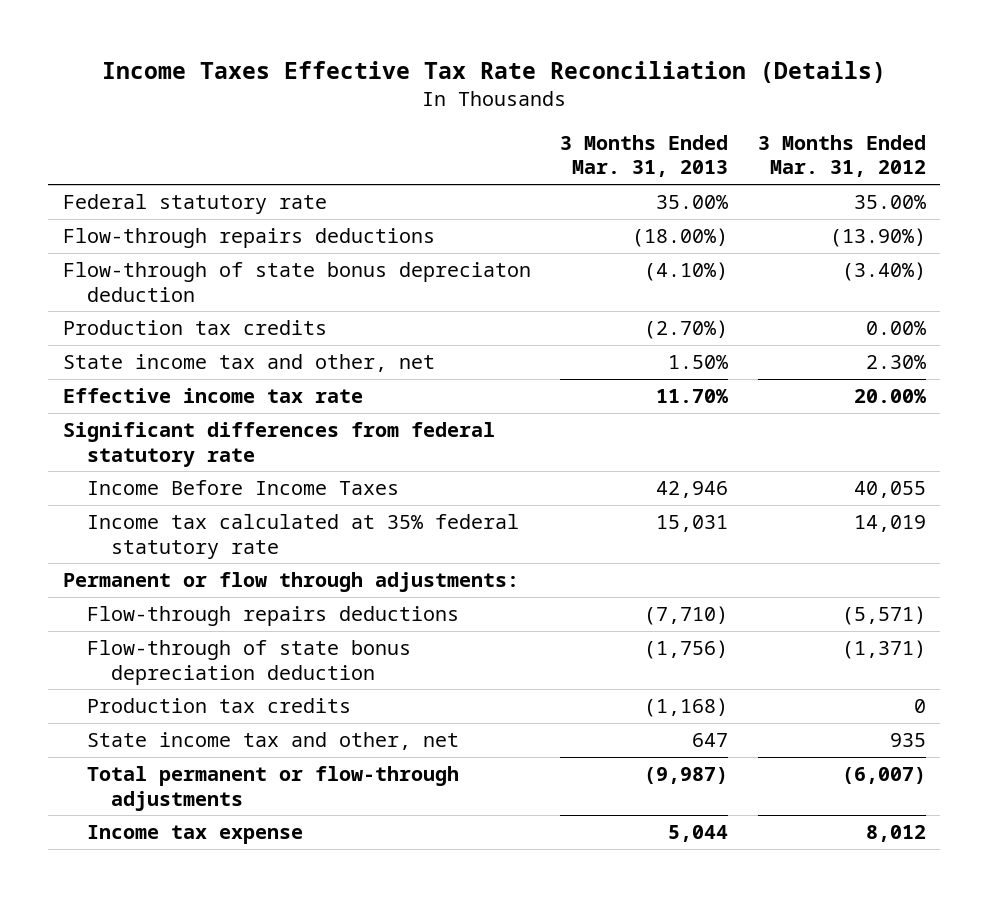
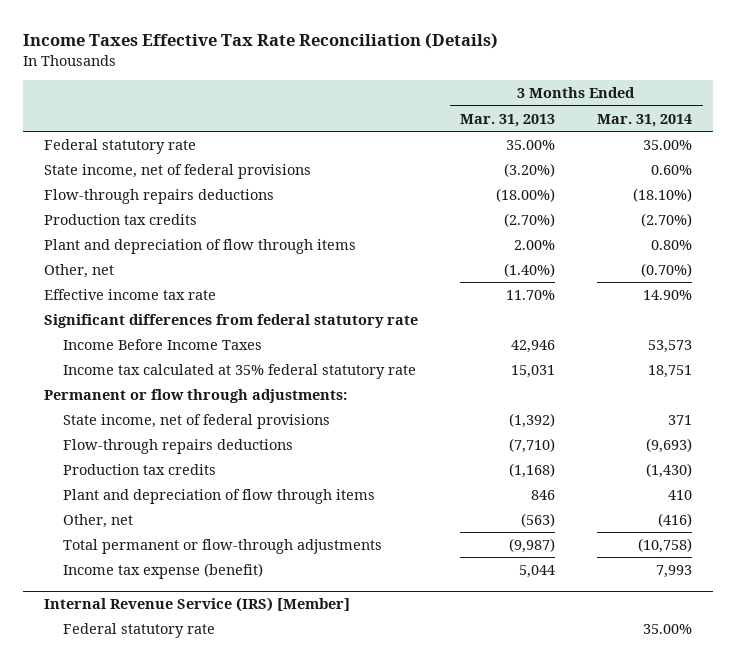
[757,134,926,178] 3 Months Ended Mar. 31, 2012 -> none
none -> [597,113,693,127] Mar. 31, 2014
none -> [44,163,312,179] State income, net of federal provisions
[62,261,531,302] Flow-through of state bonus depreciaton deduction -> none
[62,353,435,372] State income tax and other, net -> none
none -> [44,238,357,254] Plant and depreciation of flow through items
none -> [44,263,115,278] Other, net
none -> [62,413,330,429] State income, net of federal provisions
[87,639,412,685] Flow-through of state bonus depreciation deduction -> none
[87,731,460,750] State income tax and other, net -> none
none -> [62,488,375,504] Plant and depreciation of flow through items
none -> [62,513,133,528] Other, net
[87,824,304,844] Income tax expense -> [62,562,263,579] Income tax expense (benefit)
none -> [44,596,351,612] Internal Revenue Service (IRS) [Member]
none -> [62,622,215,638] Federal statutory rate

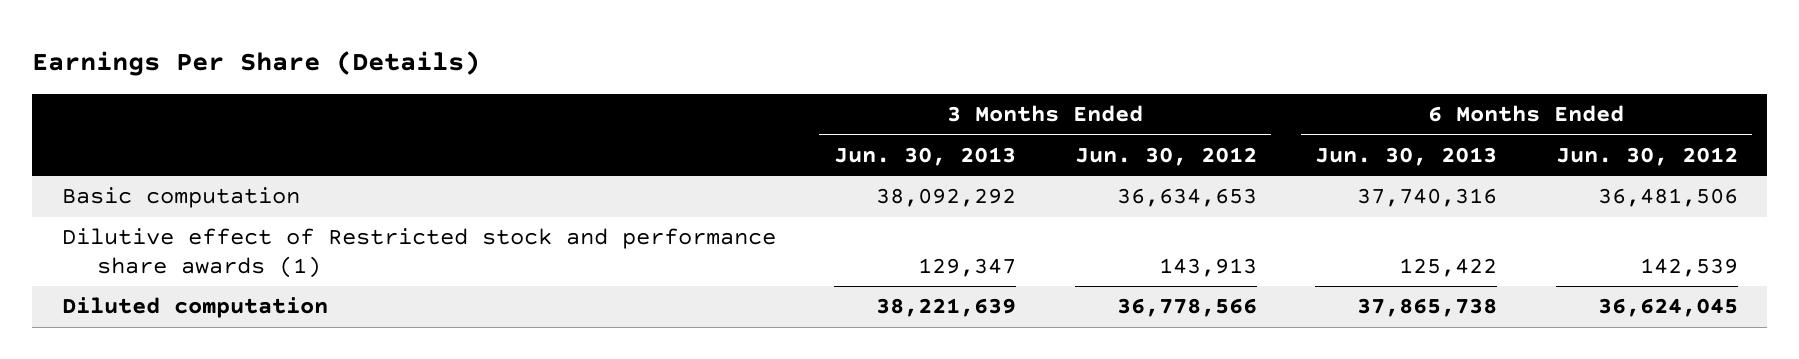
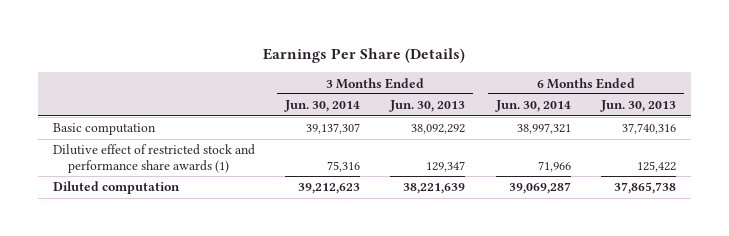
[1074,147,1257,167] Jun. 30, 2012 -> none
[1555,147,1738,167] Jun. 30, 2012 -> none
none -> [284,100,361,113] Jun. 30, 2014
none -> [494,100,571,113] Jun. 30, 2014
[61,228,776,279] Dilutive effect of Restricted stock and performance share awards (1) -> [52,144,255,174] Dilutive effect of restricted stock and performance share awards (1)

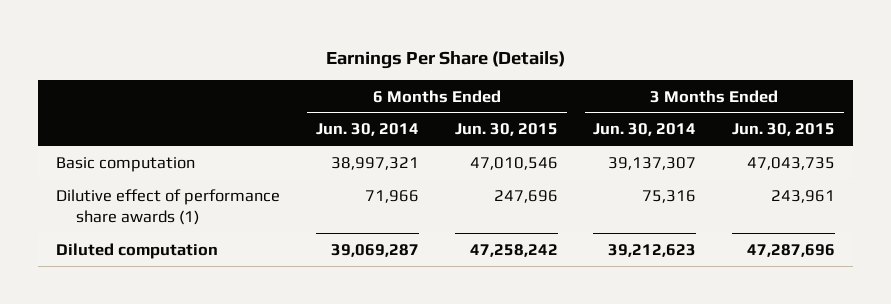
[389,100,466,113] Jun. 30, 2013 -> none
[600,100,677,113] Jun. 30, 2013 -> none
none -> [454,123,558,137] Jun. 30, 2015
none -> [732,123,836,137] Jun. 30, 2015
[52,144,255,174] Dilutive effect of restricted stock and performance share awards (1) -> [56,188,281,225] Dilutive effect of performance share awards (1)

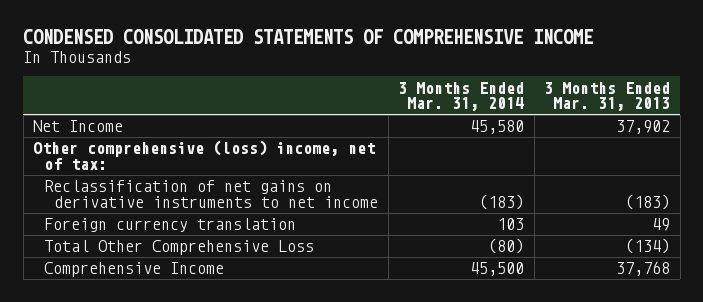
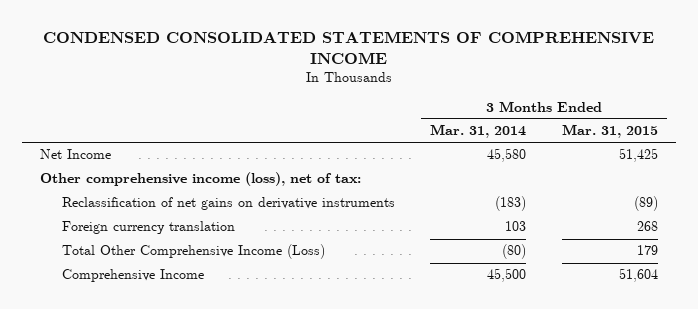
[544,81,671,112] 3 Months Ended Mar. 31, 2013 -> none
none -> [561,124,658,139] Mar. 31, 2015
[33,140,376,171] Other comprehensive (loss) income, net of tax: -> [40,172,362,187] Other comprehensive income (loss), net of tax:
[43,180,379,209] Reclassification of net gains on derivative instruments to net income -> [61,197,395,211] Reclassification of net gains on derivative instruments
[43,240,314,256] Total Other Comprehensive Loss -> [61,244,325,260] Total Other Comprehensive Income (Loss)

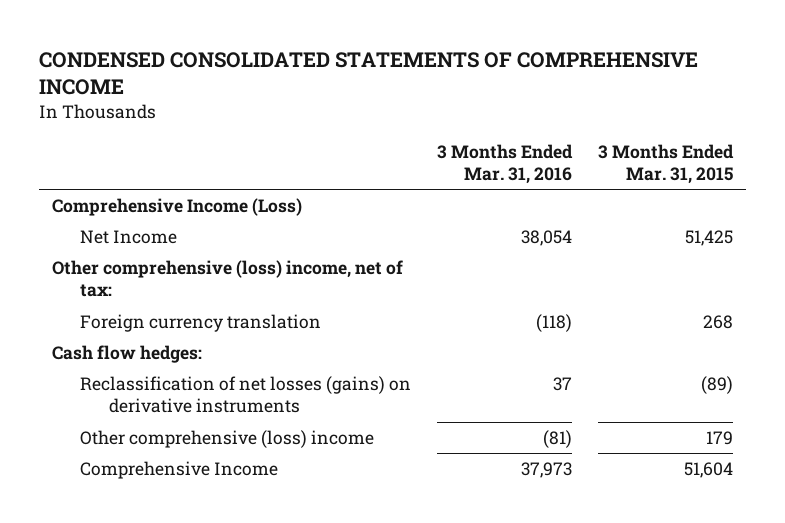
[430,124,527,139] Mar. 31, 2014 -> none
none -> [437,143,574,185] 3 Months Ended Mar. 31, 2016
none -> [52,198,303,217] Comprehensive Income (Loss)
[61,197,395,211] Reclassification of net gains on derivative instruments -> none
[40,172,362,187] Other comprehensive income (loss), net of tax: -> [52,260,404,298] Other comprehensive (loss) income, net of tax:
none -> [52,345,203,364] Cash flow hedges:
none -> [80,376,412,414] Reclassification of net losses (gains) on derivative instruments
[61,244,325,260] Total Other Comprehensive Income (Loss) -> [80,430,375,449] Other comprehensive (loss) income

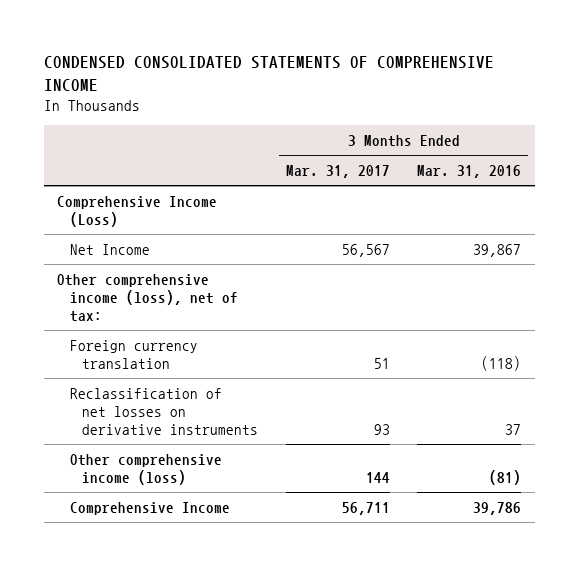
[598,143,735,185] 3 Months Ended Mar. 31, 2015 -> none
none -> [285,165,390,179] Mar. 31, 2017
[521,230,573,247] 38,054 -> [473,243,522,257] 39,867
[52,260,404,298] Other comprehensive (loss) income, net of tax: -> [57,273,238,323] Other comprehensive income (loss), net of tax:
[52,345,203,364] Cash flow hedges: -> none
[80,376,412,414] Reclassification of net losses (gains) on derivative instruments -> [69,387,259,436] Reclassification of net losses on derivative instruments
[80,430,375,449] Other comprehensive (loss) income -> [69,453,222,485] Other comprehensive income (loss)
[521,462,573,479] 37,973 -> [473,501,522,515] 39,786

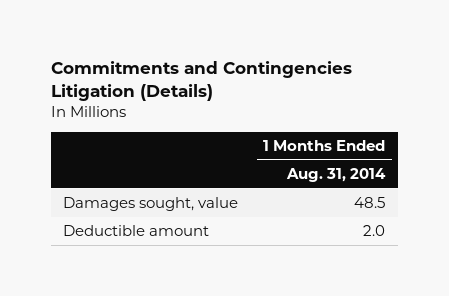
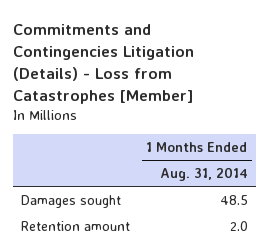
[50,60,352,101] Commitments and Contingencies Litigation (Details) -> [13,24,195,105] Commitments and Contingencies Litigation (Details) - Loss from Catastrophes [Member]
[63,197,239,212] Damages sought, value -> [21,194,122,208] Damages sought
[63,225,210,237] Deductible amount -> [21,220,131,231] Retention amount

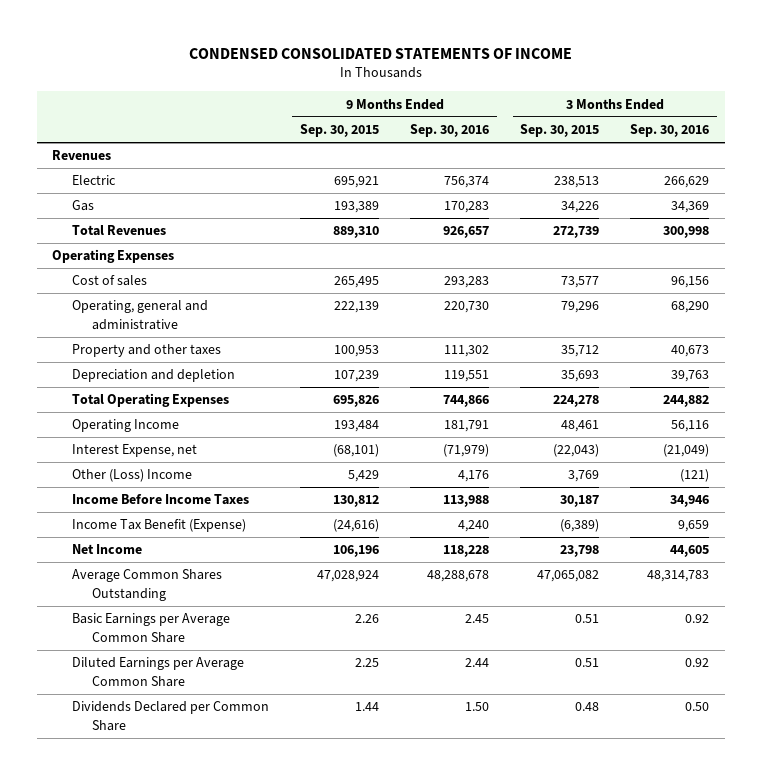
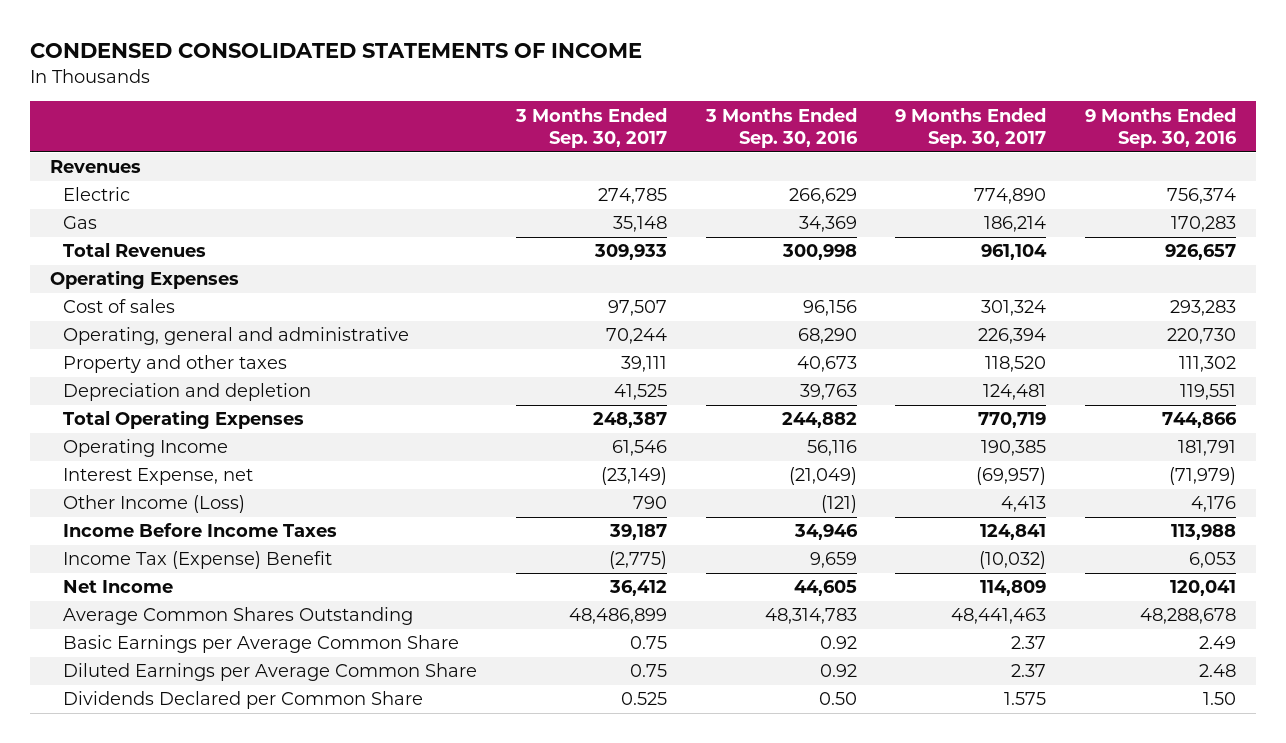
[300,124,380,138] Sep. 30, 2015 -> none
[520,124,600,138] Sep. 30, 2015 -> none
none -> [514,107,667,149] 3 Months Ended Sep. 30, 2017
none -> [895,107,1047,149] 9 Months Ended Sep. 30, 2017
[72,469,193,483] Other (Loss) Income -> [62,495,245,514] Other Income (Loss)
[72,519,247,533] Income Tax Benefit (Expense) -> [62,551,332,570] Income Tax (Expense) Benefit
[458,520,490,533] 4,240 -> [1189,552,1237,569] 6,053
[443,545,490,558] 118,228 -> [1170,580,1237,597] 120,041
[465,614,490,624] 2.45 -> [1199,636,1237,650] 2.49
[465,658,490,668] 2.44 -> [1199,664,1237,678] 2.48

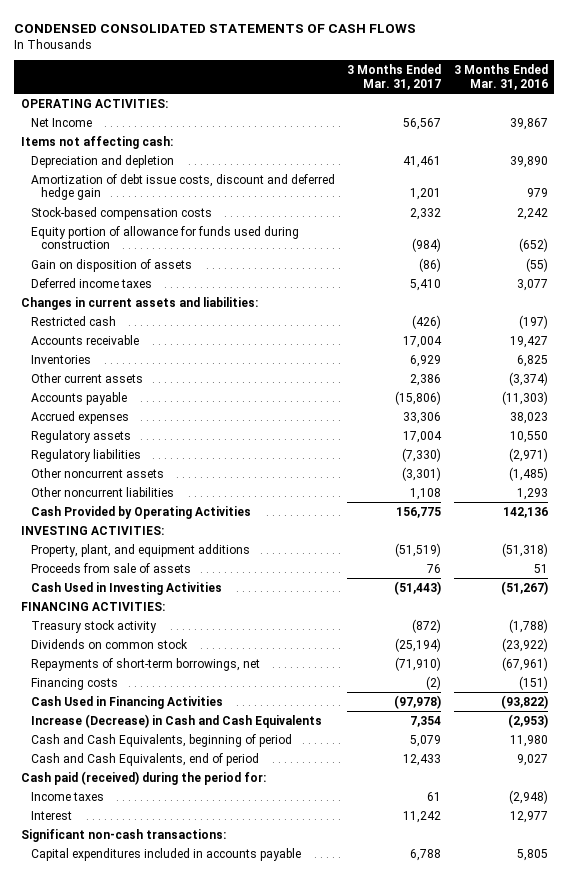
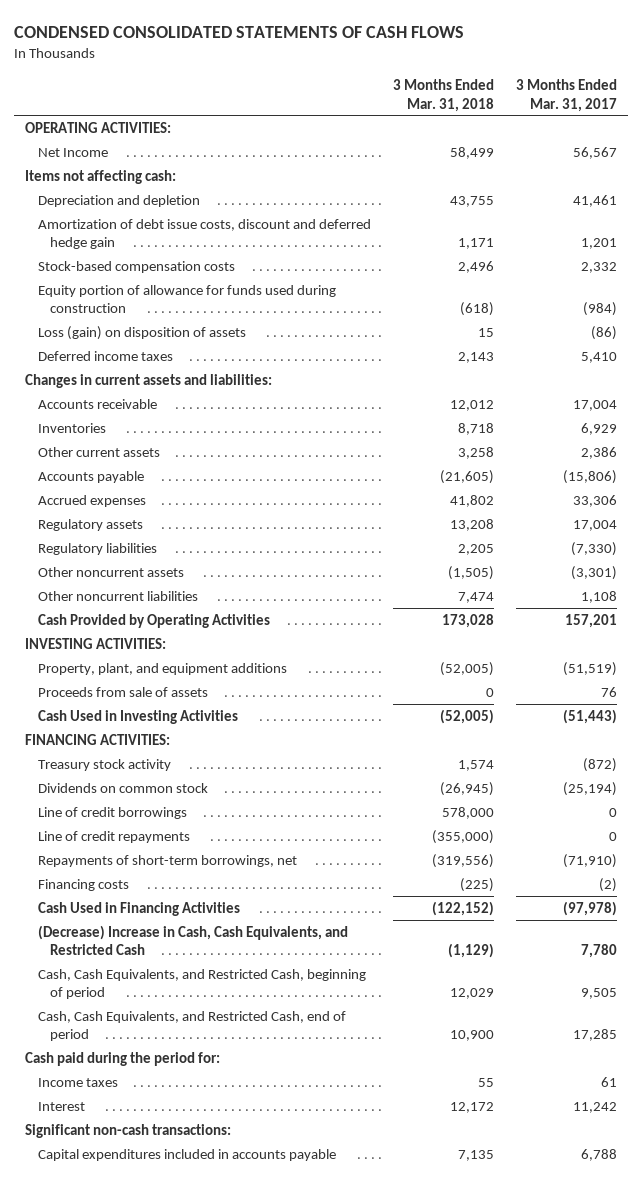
[454,64,549,90] 3 Months Ended Mar. 31, 2016 -> none
none -> [392,78,494,112] 3 Months Ended Mar. 31, 2018
[30,258,192,272] Gain on disposition of assets -> [37,325,246,340] Loss (gain) on disposition of assets
[30,315,116,326] Restricted cash -> none
[396,506,442,518] 156,775 -> [564,613,617,628] 157,201
none -> [37,806,187,819] Line of credit borrowings
none -> [37,830,190,843] Line of credit repayments
[30,713,322,728] Increase (Decrease) in Cash and Cash Equivalents -> [37,924,348,956] (Decrease) Increase in Cash, Cash Equivalents, and Restricted Cash
[410,715,442,727] 7,354 -> [580,944,617,959] 7,780
[30,733,292,747] Cash and Cash Equivalents, beginning of period -> [37,968,366,1000] Cash, Cash Equivalents, and Restricted Cash, beginning of period
[410,734,442,747] 5,079 -> [580,988,617,1000] 9,505
[30,752,259,766] Cash and Cash Equivalents, end of period -> [37,1010,346,1042] Cash, Cash Equivalents, and Restricted Cash, end of period
[403,753,442,766] 12,433 -> [572,1029,617,1042] 17,285
[20,770,266,785] Cash paid (received) during the period for: -> [24,1051,220,1066] Cash paid during the period for:

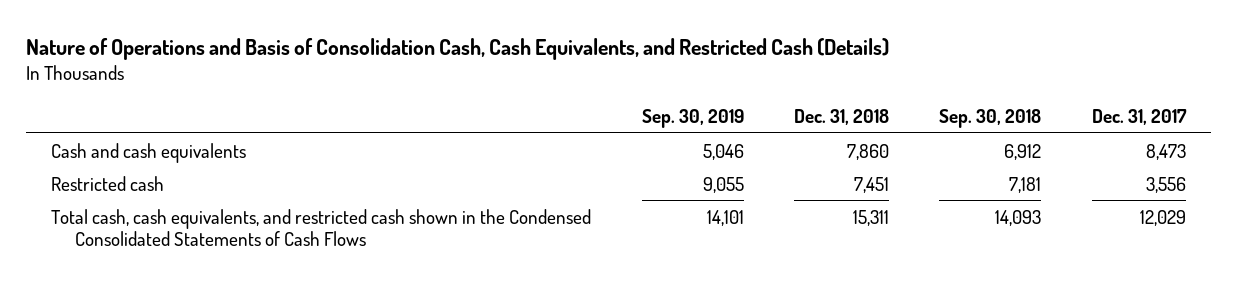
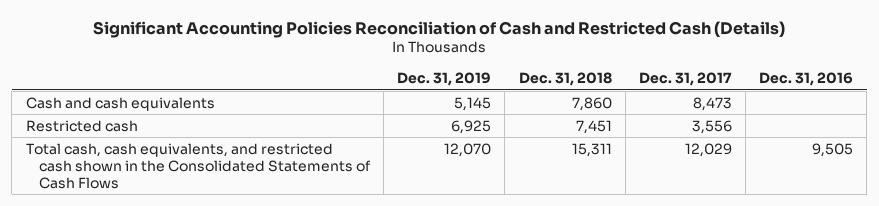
[25,38,889,61] Nature of Operations and Basis of Consolidation Cash, Cash Equivalents, and Restricted Cash (Details) -> [93,20,786,38] Significant Accounting Policies Reconciliation of Cash and Restricted Cash (Details)
[641,108,744,128] Sep. 30, 2019 -> none
[939,108,1042,128] Sep. 30, 2018 -> none
none -> [397,72,492,87] Dec. 31, 2019
none -> [758,72,853,87] Dec. 31, 2016
[51,208,592,247] Total cash, cash equivalents, and restricted cash shown in the Condensed Consolidated Statements of Cash Flows -> [25,142,372,189] Total cash, cash equivalents, and restricted cash shown in the Consolidated Statements of Cash Flows

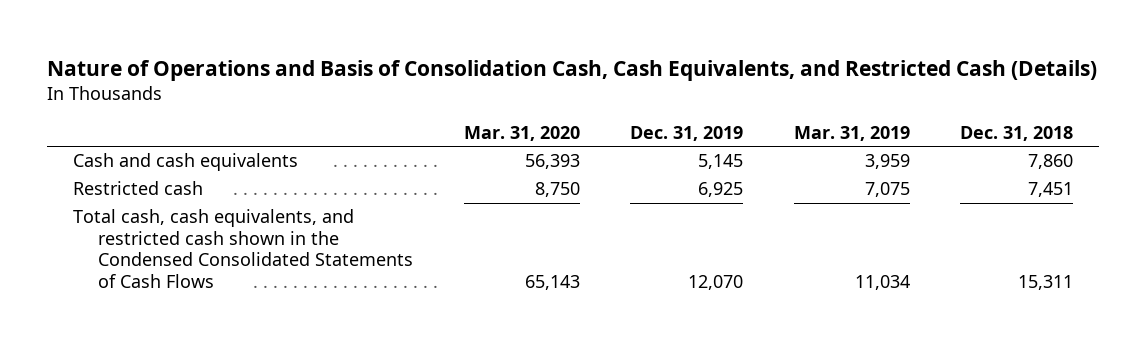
[93,20,786,38] Significant Accounting Policies Reconciliation of Cash and Restricted Cash (Details) -> [47,59,1098,81] Nature of Operations and Basis of Consolidation Cash, Cash Equivalents, and Restricted Cash (Details)
[638,72,732,87] Dec. 31, 2017 -> none
[758,72,853,87] Dec. 31, 2016 -> none
none -> [463,125,580,141] Mar. 31, 2020
none -> [793,125,910,141] Mar. 31, 2019
[25,142,372,189] Total cash, cash equivalents, and restricted cash shown in the Consolidated Statements of Cash Flows -> [72,209,413,289] Total cash, cash equivalents, and restricted cash shown in the Condensed Consolidated Statements of Cash Flows

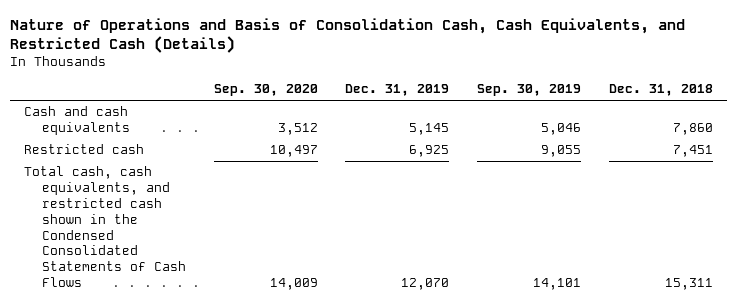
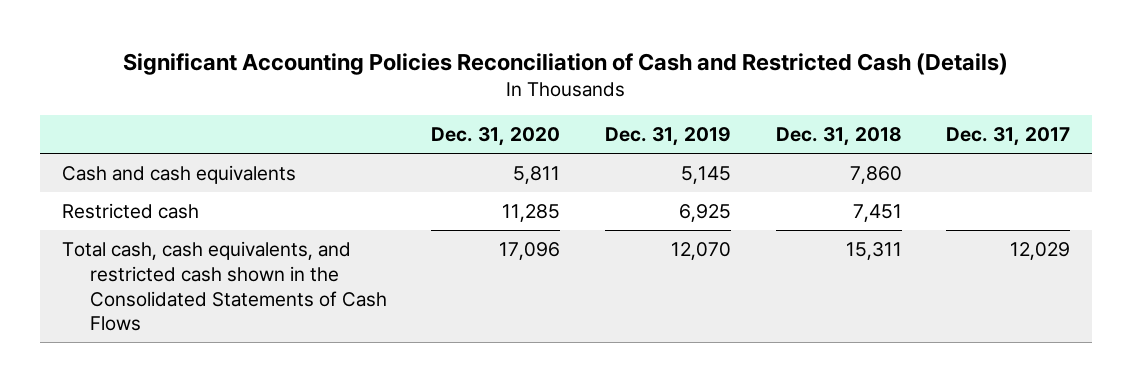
[10,17,686,53] Nature of Operations and Basis of Consolidation Cash, Cash Equivalents, and Restricted Cash (Details) -> [123,52,1009,75] Significant Accounting Policies Reconciliation of Cash and Restricted Cash (Details)
[213,84,318,97] Sep. 30, 2020 -> none
[477,84,582,97] Sep. 30, 2019 -> none
none -> [431,127,561,147] Dec. 31, 2020
none -> [946,127,1071,147] Dec. 31, 2017
[24,166,186,287] Total cash, cash equivalents, and restricted cash shown in the Condensed Consolidated Statements of Cash Flows -> [61,240,387,332] Total cash, cash equivalents, and restricted cash shown in the Consolidated Statements of Cash Flows

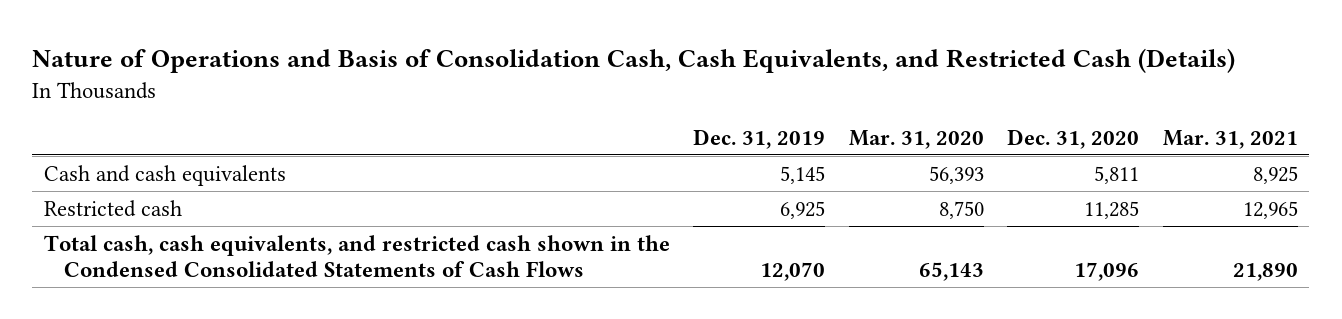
[123,52,1009,75] Significant Accounting Policies Reconciliation of Cash and Restricted Cash (Details) -> [32,48,1236,74] Nature of Operations and Basis of Consolidation Cash, Cash Equivalents, and Restricted Cash (Details)
[775,127,902,147] Dec. 31, 2018 -> none
[946,127,1071,147] Dec. 31, 2017 -> none
none -> [848,129,984,149] Mar. 31, 2020
none -> [1162,129,1298,149] Mar. 31, 2021
[61,240,387,332] Total cash, cash equivalents, and restricted cash shown in the Consolidated Statements of Cash Flows -> [43,234,670,278] Total cash, cash equivalents, and restricted cash shown in the Condensed Consolidated Statements of Cash Flows

